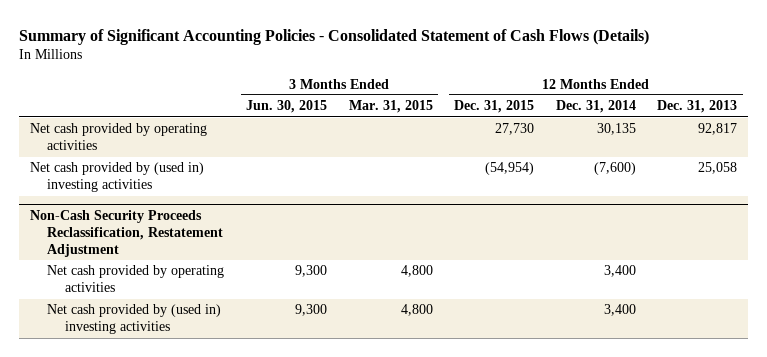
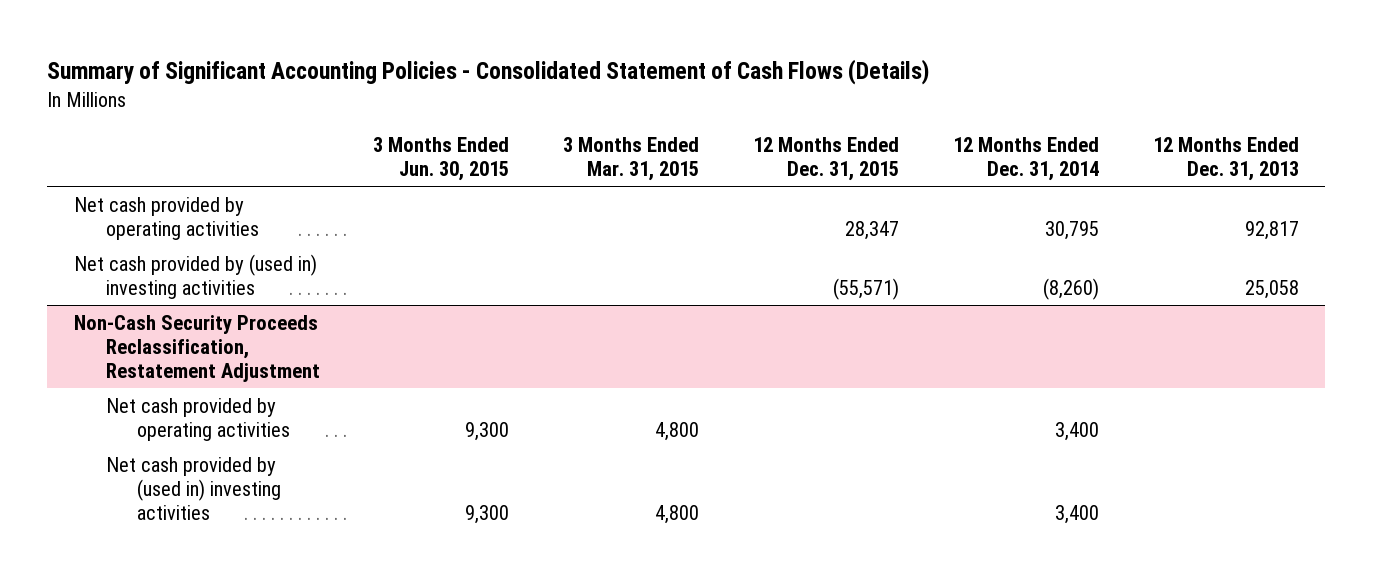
[495,123,535,136] 27,730 -> [845,220,900,240] 28,347
[596,123,636,136] 30,135 -> [1044,220,1099,240] 30,795
[485,162,535,176] (54,954) -> [833,277,900,300] (55,571)
[593,162,636,176] (7,600) -> [1042,277,1099,300] (8,260)

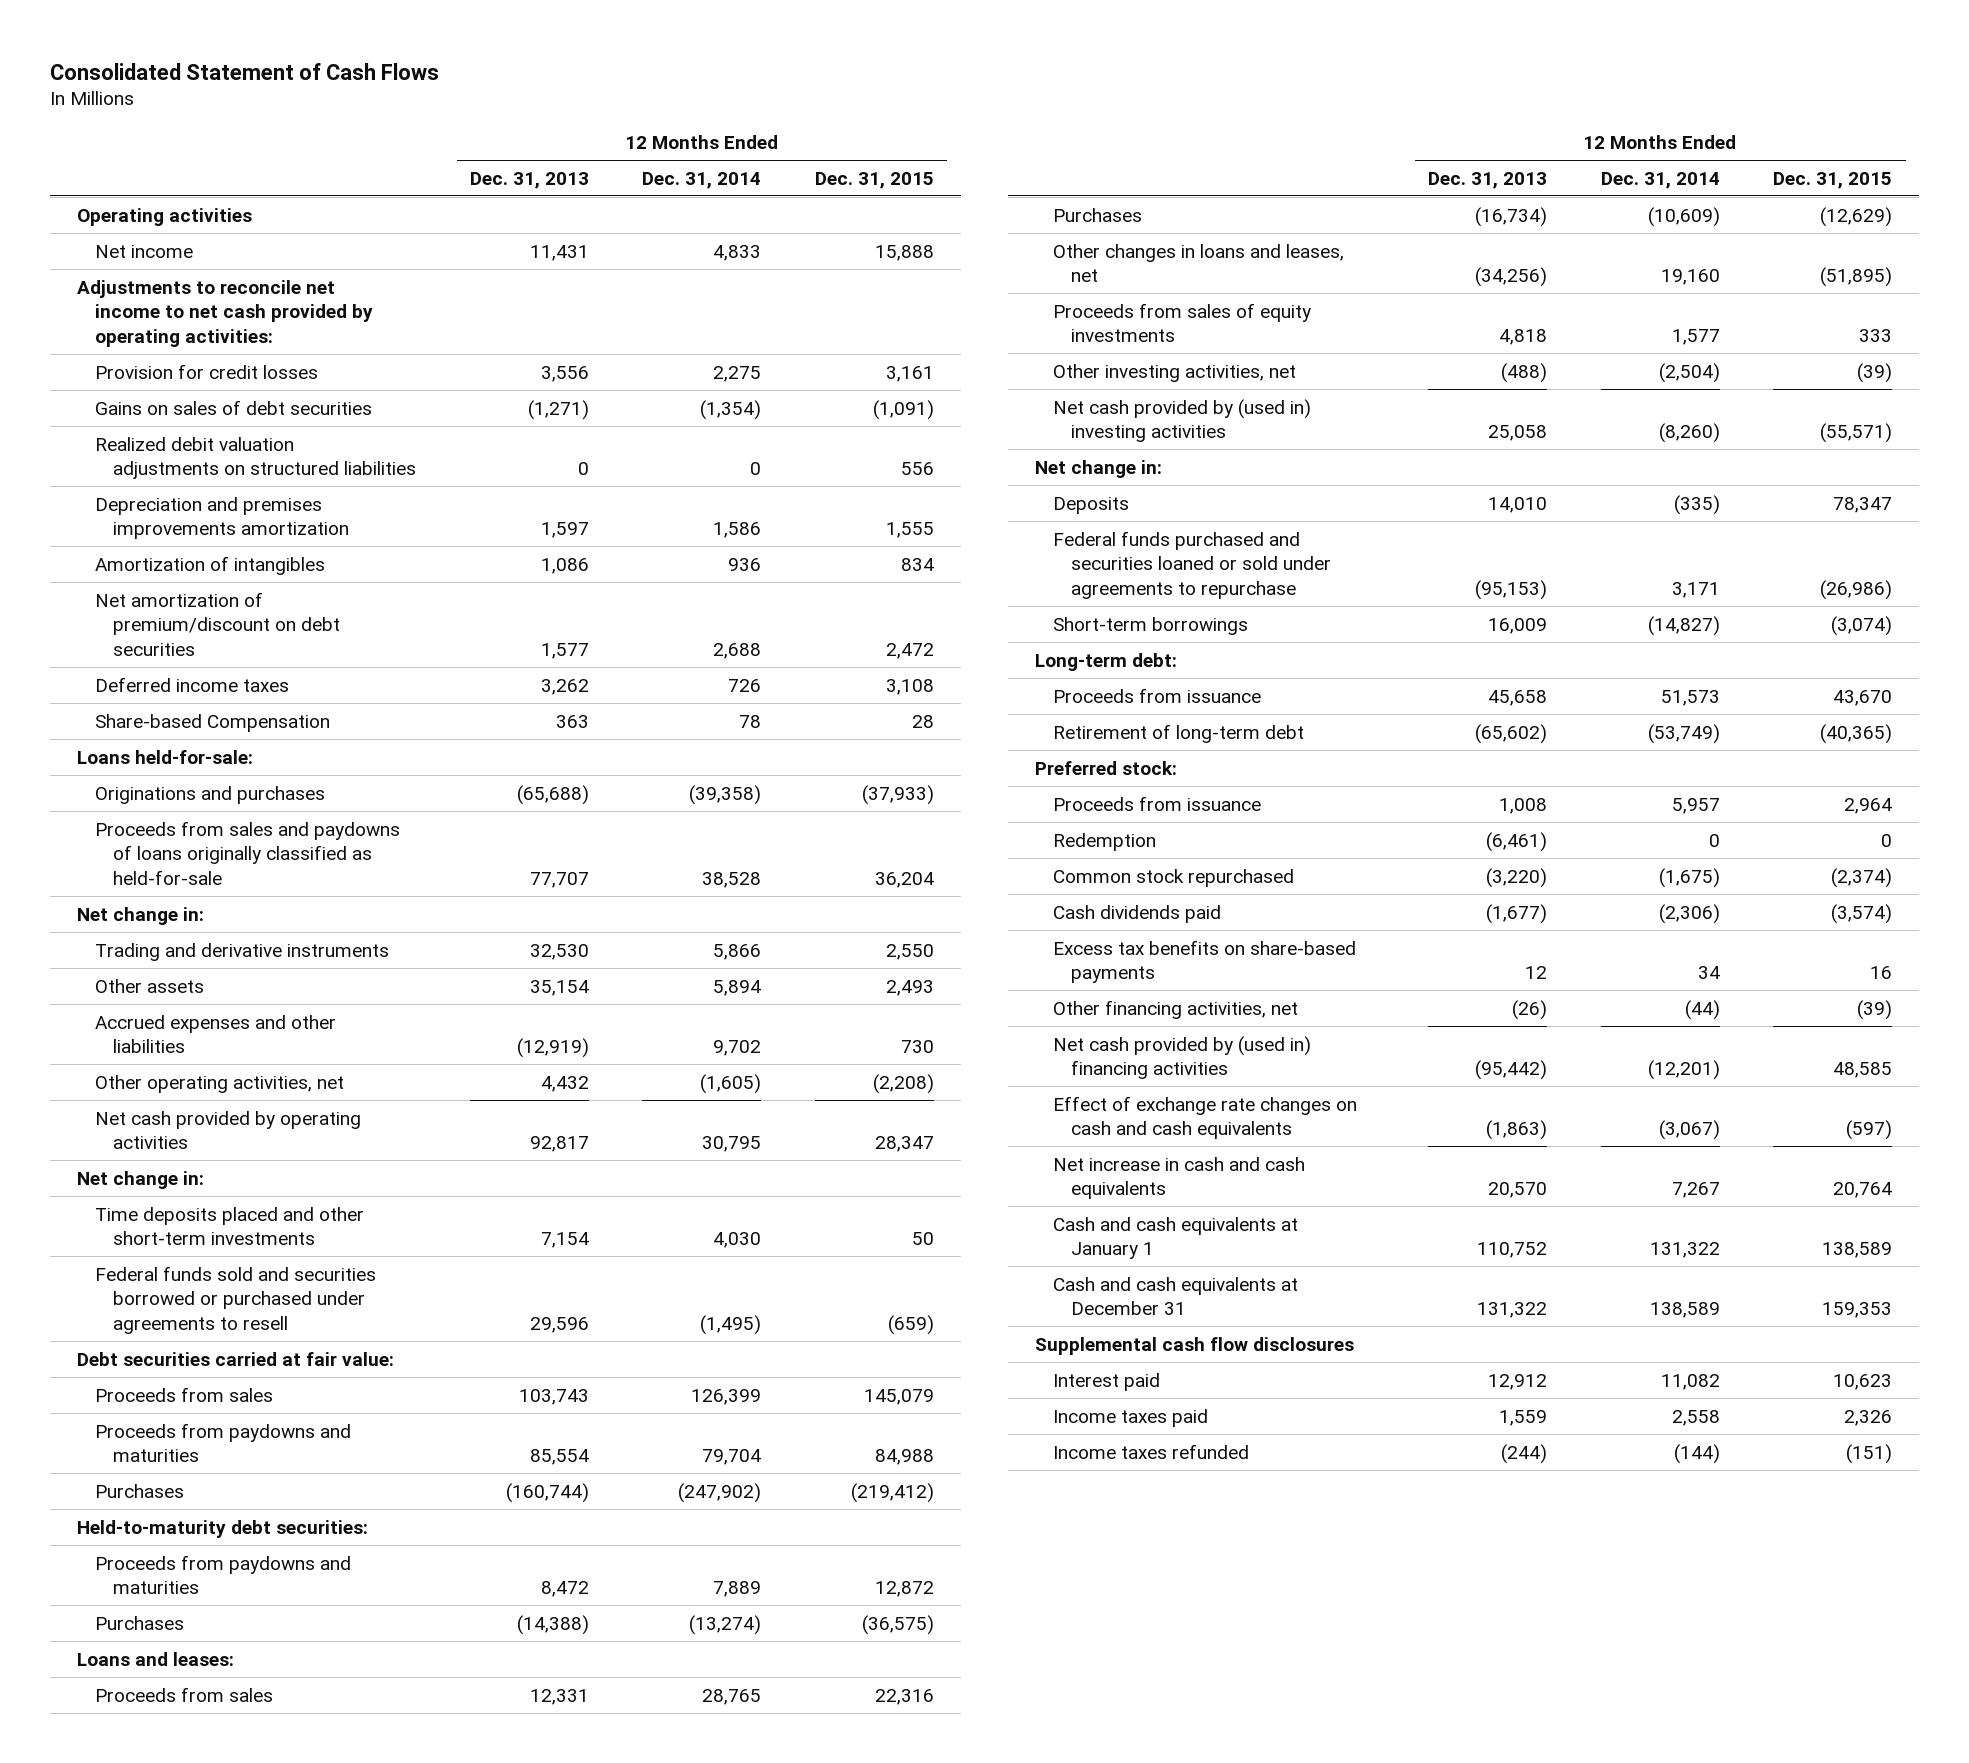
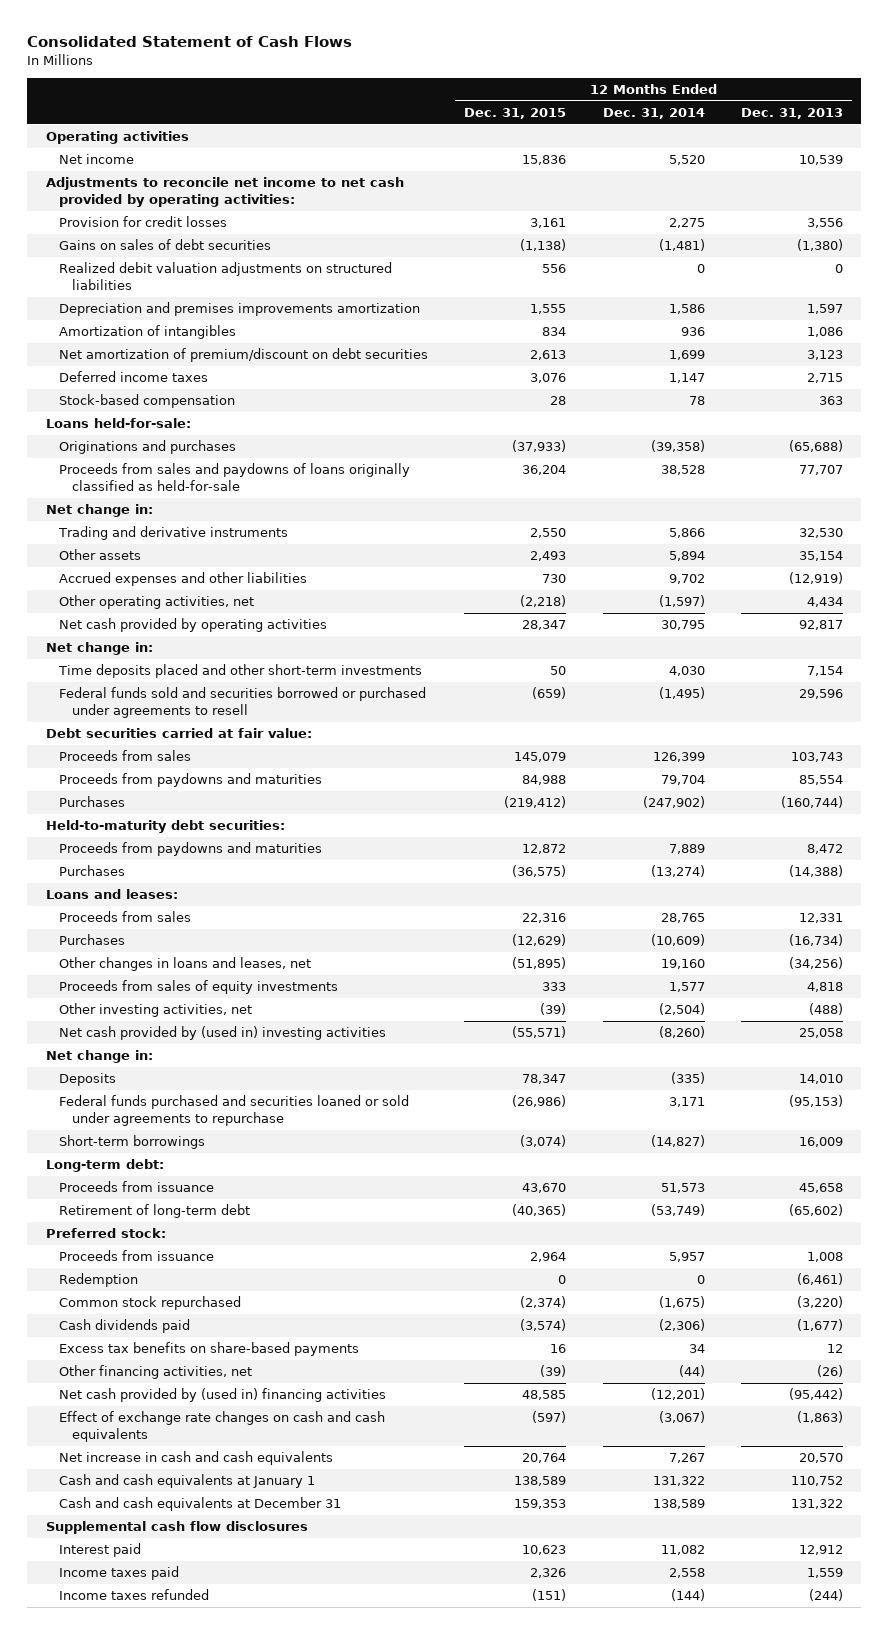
[529,244,589,261] 11,431 -> [799,155,844,166] 10,539
[713,244,762,261] 4,833 -> [668,155,705,166] 5,520
[874,244,934,261] 15,888 -> [522,155,567,166] 15,836
[527,399,589,420] (1,271) -> [797,239,844,252] (1,380)
[700,399,762,420] (1,354) -> [658,239,705,252] (1,481)
[872,399,934,420] (1,091) -> [520,239,567,252] (1,138)
[540,642,589,659] 1,577 -> [807,350,844,361] 3,123
[713,642,762,659] 2,688 -> [668,350,705,361] 1,699
[885,642,934,659] 2,472 -> [530,350,567,361] 2,613
[540,678,589,695] 3,262 -> [807,373,844,384] 2,715
[728,678,762,692] 726 -> [668,373,705,384] 1,147
[885,678,934,695] 3,108 -> [530,373,567,384] 3,076
[95,713,331,732] Share-based Compensation -> [58,394,235,409] Stock-based compensation
[540,1075,589,1092] 4,432 -> [807,597,844,608] 4,434
[700,1073,762,1094] (1,605) -> [658,595,705,608] (1,597)
[872,1073,934,1094] (2,208) -> [520,595,567,608] (2,218)

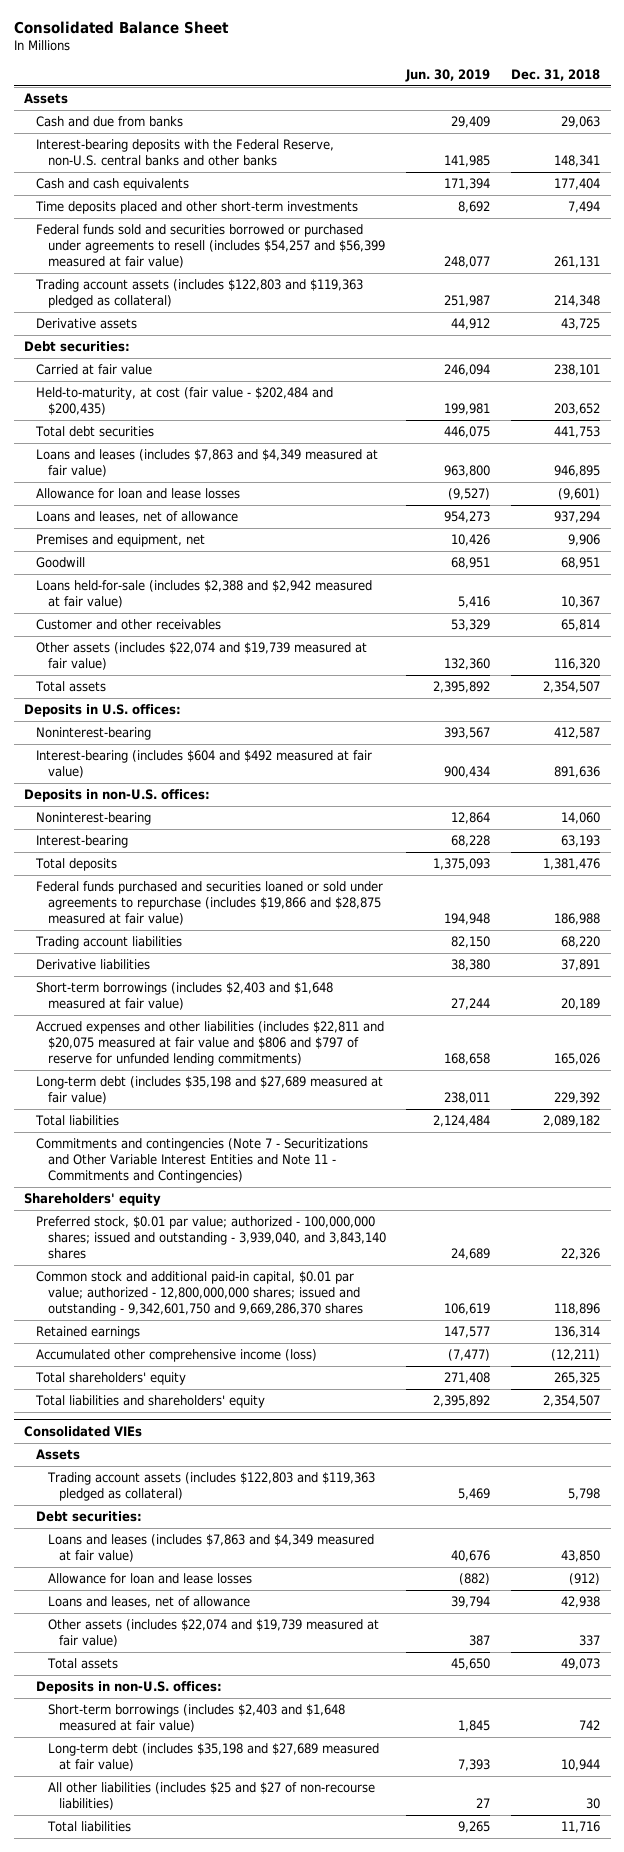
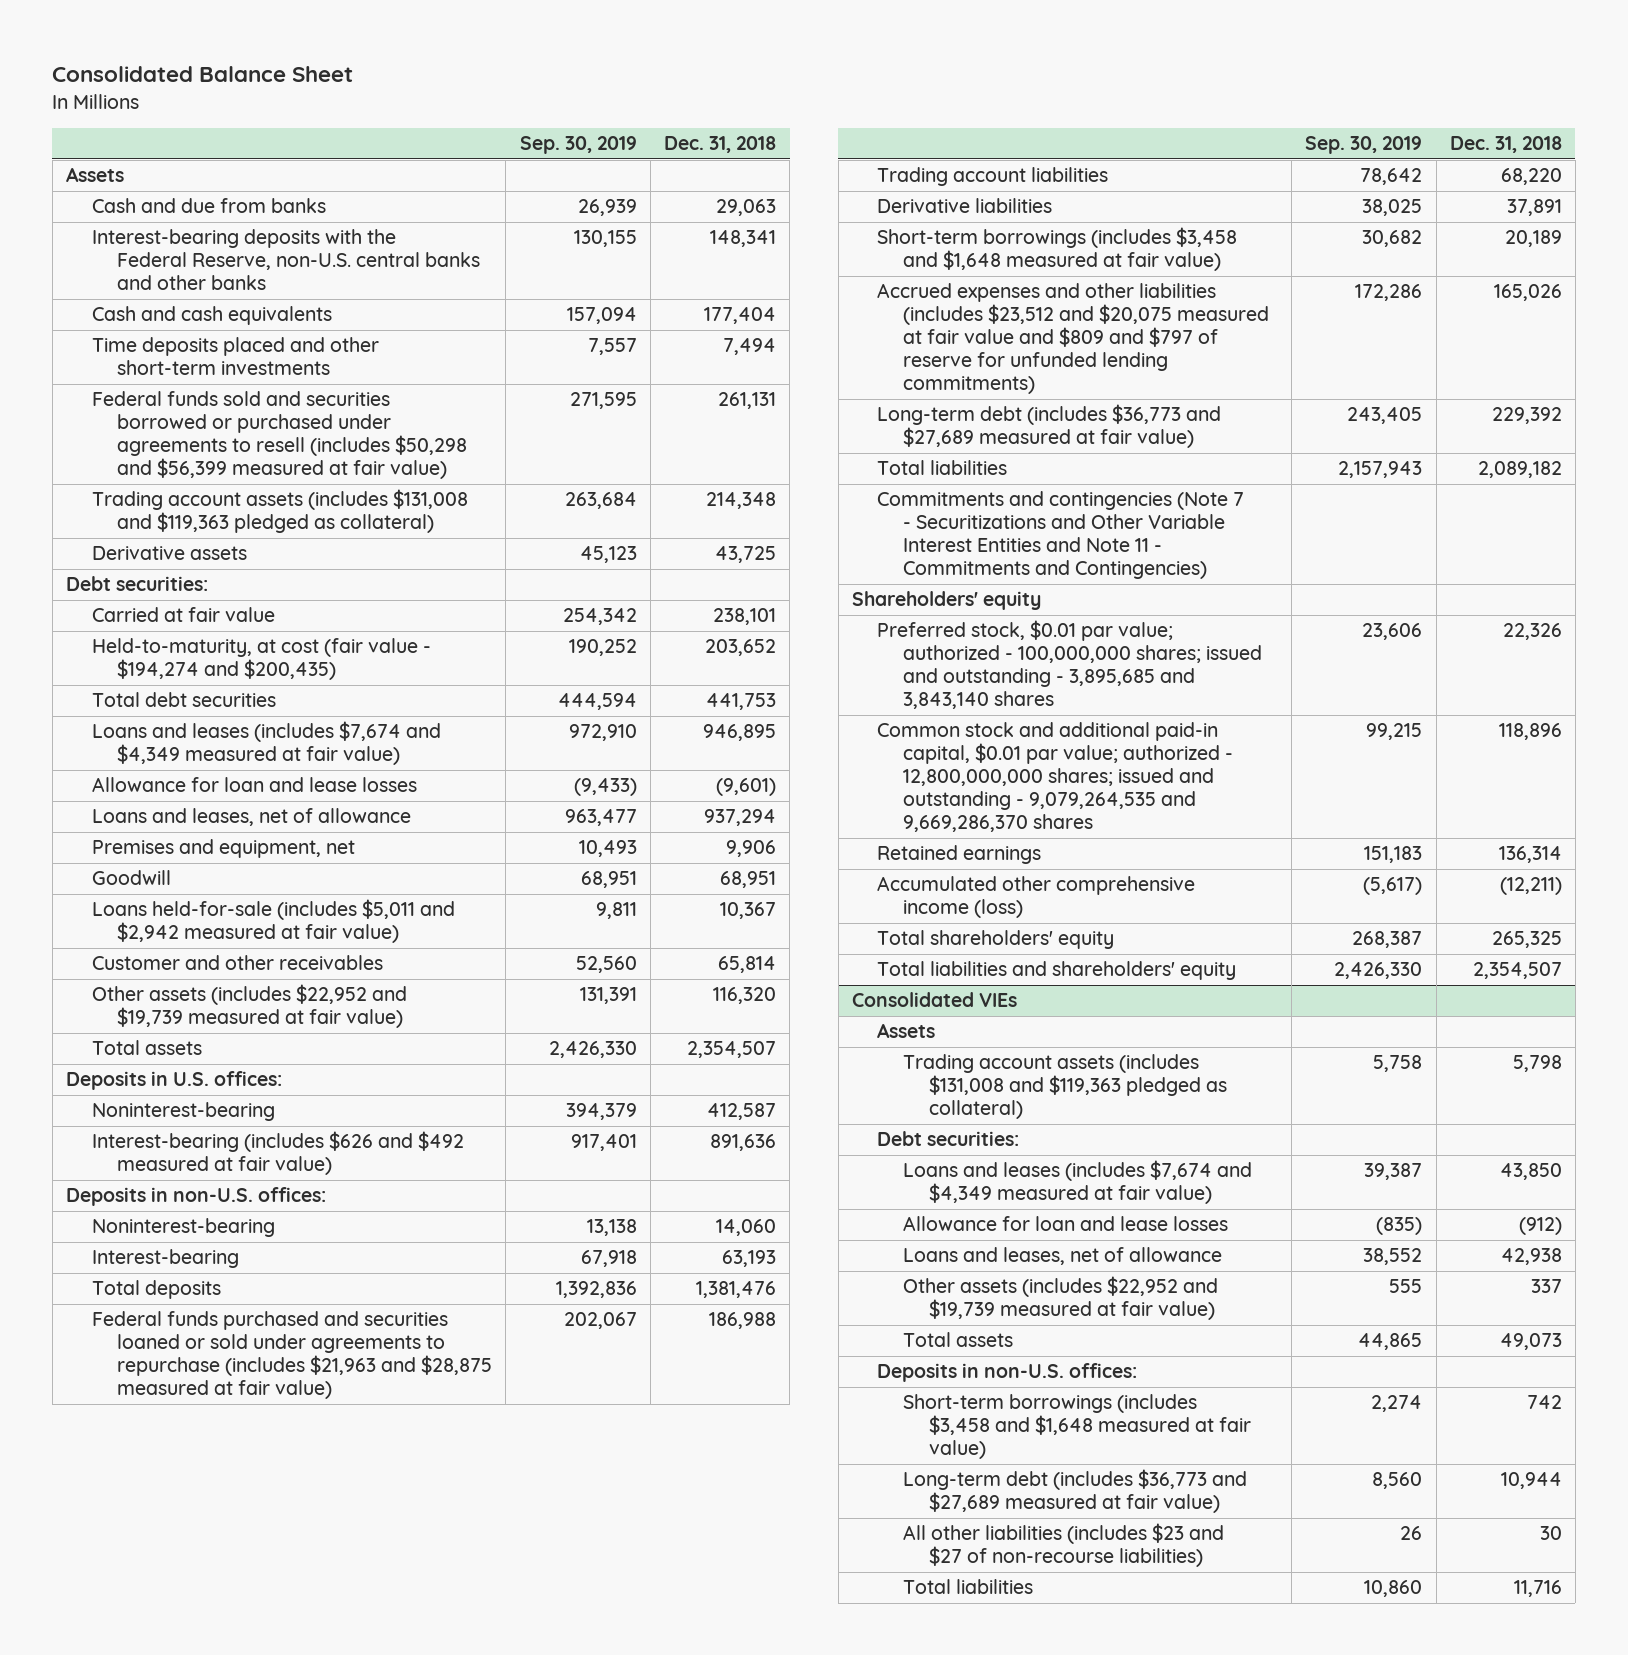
[405,68,491,82] Jun. 30, 2019 -> none
none -> [519,136,637,155] Sep. 30, 2019
[35,224,385,268] Federal funds sold and securities borrowed or purchased under agreements to resell (includes $54,257 and $56,399 measured at fair value) -> [91,391,468,480] Federal funds sold and securities borrowed or purchased under agreements to resell (includes $50,298 and $56,399 measured at fair value)
[34,279,363,309] Trading account assets (includes $122,803 and $119,363 pledged as collateral) -> [91,489,468,534] Trading account assets (includes $131,008 and $119,363 pledged as collateral)
[35,387,333,416] Held-to-maturity, at cost (fair value - $202,484 and $200,435) -> [91,638,431,681] Held-to-maturity, at cost (fair value - $194,274 and $200,435)
[35,449,378,478] Loans and leases (includes $7,863 and $4,349 measured at fair value) -> [91,721,441,766] Loans and leases (includes $7,674 and $4,349 measured at fair value)
[35,580,372,609] Loans held-for-sale (includes $2,388 and $2,942 measured at fair value) -> [91,899,455,944] Loans held-for-sale (includes $5,011 and $2,942 measured at fair value)
[35,642,367,671] Other assets (includes $22,074 and $19,739 measured at fair value) -> [91,984,407,1029] Other assets (includes $22,952 and $19,739 measured at fair value)
[35,750,372,779] Interest-bearing (includes $604 and $492 measured at fair value) -> [91,1131,464,1176] Interest-bearing (includes $626 and $492 measured at fair value)
[35,881,383,925] Federal funds purchased and securities loaned or sold under agreements to repurchase (includes $19,866 and $28,875 measured at fair value) -> [91,1311,493,1400] Federal funds purchased and securities loaned or sold under agreements to repurchase (includes $21,963 and $28,875 measured at fair value)
[35,982,333,1011] Short-term borrowings (includes $2,403 and $1,648 measured at fair value) -> [877,227,1238,272] Short-term borrowings (includes $3,458 and $1,648 measured at fair value)
[35,1021,384,1066] Accrued expenses and other liabilities (includes $22,811 and $20,075 measured at fair value and $806 and $797 of reserve for unfunded lending commitments) -> [877,283,1270,395] Accrued expenses and other liabilities (includes $23,512 and $20,075 measured at fair value and $809 and $797 of reserve for unfunded lending commitments)
[35,1076,383,1105] Long-term debt (includes $35,198 and $27,689 measured at fair value) -> [877,404,1222,449] Long-term debt (includes $36,773 and $27,689 measured at fair value)
[35,1216,386,1259] Preferred stock, $0.01 par value; authorized - 100,000,000 shares; issued and outstanding - 3,939,040, and 3,843,140 shares -> [877,620,1263,710] Preferred stock, $0.01 par value; authorized - 100,000,000 shares; issued and outstanding - 3,895,685 and 3,843,140 shares
[35,1271,363,1316] Common stock and additional paid-in capital, $0.01 par value; authorized - 12,800,000,000 shares; issued and outstanding - 9,342,601,750 and 9,669,286,370 shares -> [877,722,1234,833] Common stock and additional paid-in capital, $0.01 par value; authorized - 12,800,000,000 shares; issued and outstanding - 9,079,264,535 and 9,669,286,370 shares
[46,1472,375,1502] Trading account assets (includes $122,803 and $119,363 pledged as collateral) -> [903,1054,1227,1120] Trading account assets (includes $131,008 and $119,363 pledged as collateral)
[47,1534,374,1563] Loans and leases (includes $7,863 and $4,349 measured at fair value) -> [903,1160,1253,1205] Loans and leases (includes $7,674 and $4,349 measured at fair value)
[47,1619,379,1648] Other assets (includes $22,074 and $19,739 measured at fair value) -> [903,1276,1219,1321] Other assets (includes $22,952 and $19,739 measured at fair value)
[47,1704,345,1733] Short-term borrowings (includes $2,403 and $1,648 measured at fair value) -> [903,1394,1251,1460] Short-term borrowings (includes $3,458 and $1,648 measured at fair value)
[47,1743,379,1772] Long-term debt (includes $35,198 and $27,689 measured at fair value) -> [903,1469,1248,1514] Long-term debt (includes $36,773 and $27,689 measured at fair value)
[47,1782,375,1811] All other liabilities (includes $25 and $27 of non-recourse liabilities) -> [903,1523,1225,1568] All other liabilities (includes $23 and $27 of non-recourse liabilities)

